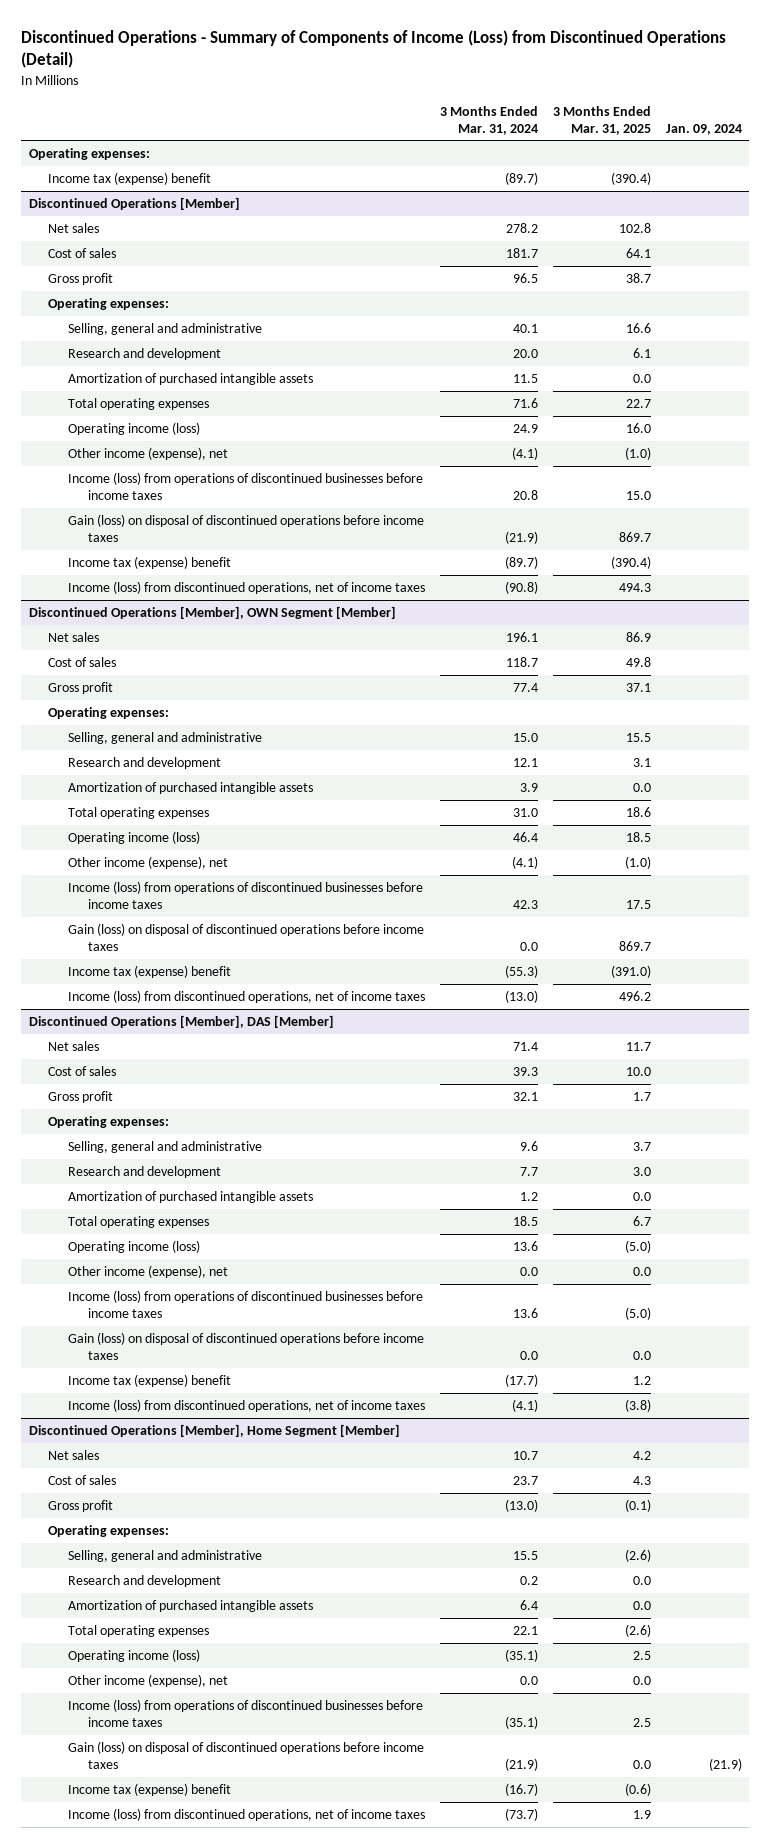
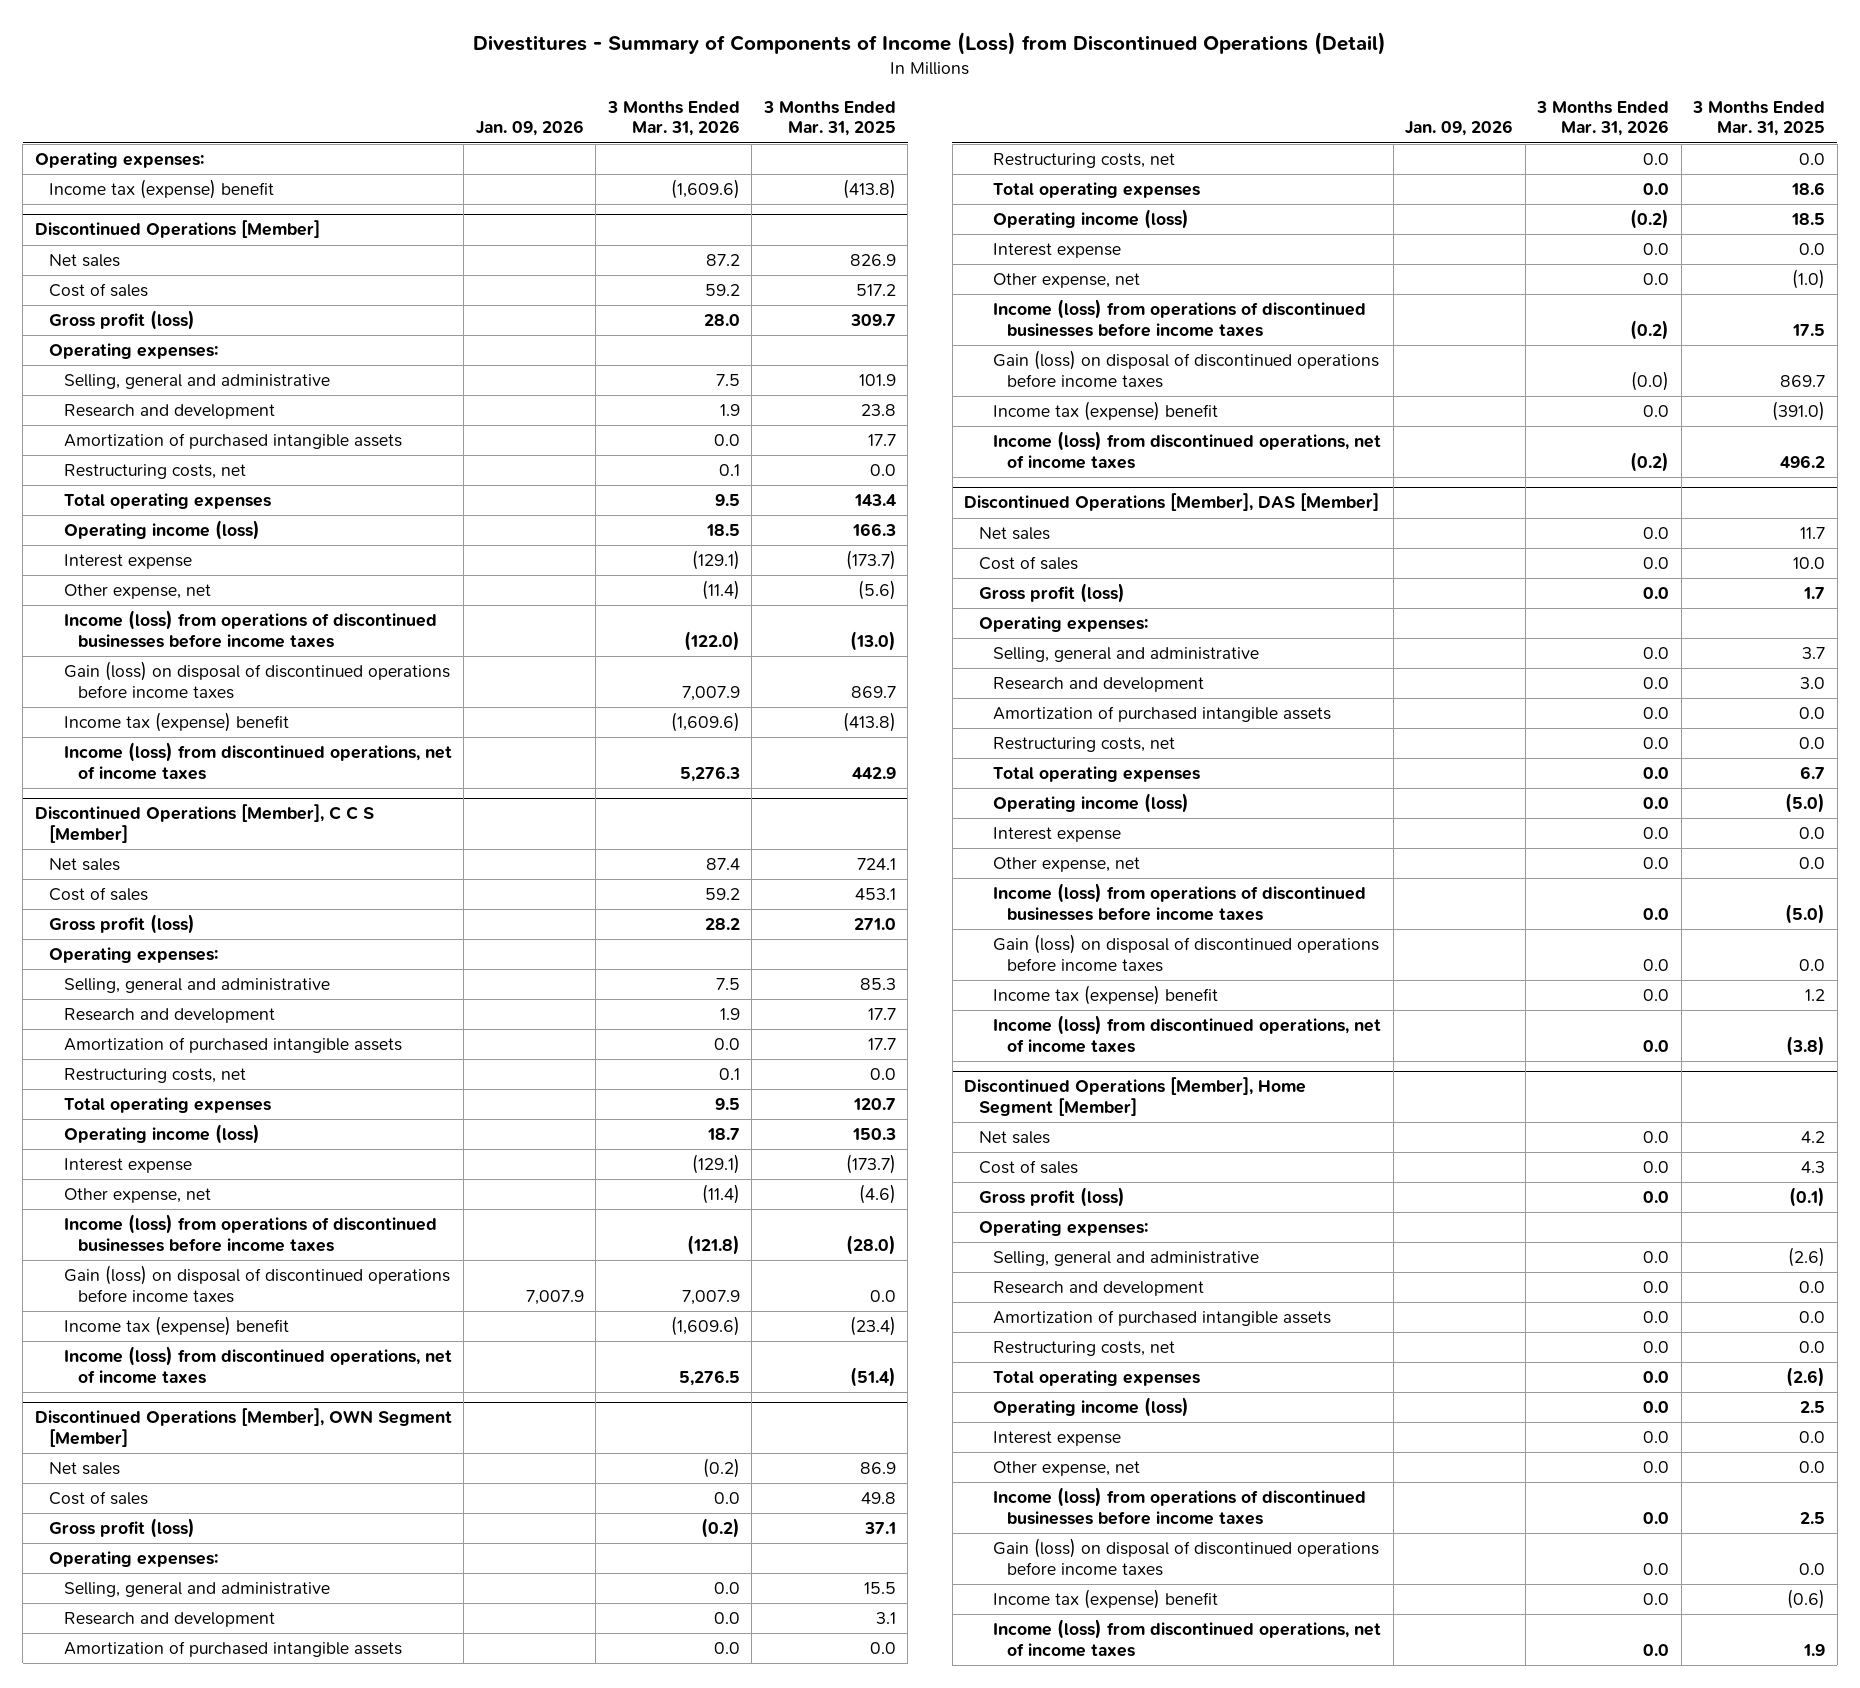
[21,30,727,69] Discontinued Operations - Summary of Components of Income (Loss) from Discontinued Operations (Detail) -> [473,32,1387,56] Divestitures - Summary of Components of Income (Loss) from Discontinued Operations (Detail)
[439,105,538,135] 3 Months Ended Mar. 31, 2024 -> none
[665,123,742,135] Jan. 09, 2024 -> none
none -> [475,120,584,137] Jan. 09, 2026
none -> [606,100,740,137] 3 Months Ended Mar. 31, 2026
[610,172,651,186] (390.4) -> [842,179,896,200] (413.8)
[618,223,651,234] 102.8 -> [849,254,896,267] 826.9
[625,248,651,259] 64.1 -> [855,284,896,297] 517.2
[48,273,114,286] Gross profit -> [49,310,196,331] Gross profit (loss)
[625,273,651,284] 38.7 -> [849,314,896,327] 309.7
[625,323,651,334] 16.6 -> [858,374,896,387] 101.9
[632,348,651,359] 6.1 -> [860,404,896,417] 23.8
[632,374,651,384] 0.0 -> [867,434,896,447] 17.7
none -> [63,464,246,480] Restructuring costs, net
[625,399,651,409] 22.7 -> [853,494,896,507] 143.4
[625,423,651,434] 16.0 -> [851,523,896,537] 166.3
none -> [63,554,192,570] Interest expense
[68,447,229,461] Other income (expense), net -> [63,584,211,600] Other expense, net
[624,447,651,461] (1.0) -> [857,580,896,601] (5.6)
[625,490,651,500] 15.0 -> [849,630,896,651] (13.0)
[610,556,651,570] (390.4) -> [842,712,896,733] (413.8)
[618,583,651,593] 494.3 -> [851,766,896,779] 442.9
none -> [34,804,374,844] Discontinued Operations [Member], C C S [Member]
none -> [49,858,121,872] Net sales
none -> [49,887,149,902] Cost of sales
none -> [49,914,196,935] Gross profit (loss)
none -> [49,947,219,964] Operating expenses:
none -> [63,978,330,994] Selling, general and administrative
none -> [63,1008,275,1024] Research and development
none -> [63,1037,402,1054] Amortization of purchased intangible assets
none -> [63,1068,246,1084] Restructuring costs, net
none -> [63,1097,271,1114] Total operating expenses
none -> [63,1124,260,1145] Operating income (loss)
none -> [63,1158,192,1174] Interest expense
none -> [63,1188,211,1204] Other expense, net
none -> [63,1214,437,1252] Income (loss) from operations of discontinued businesses before income taxes
none -> [63,1265,450,1303] Gain (loss) on disposal of discontinued operations before income taxes
none -> [63,1316,289,1337] Income tax (expense) benefit
none -> [63,1346,452,1384] Income (loss) from discontinued operations, net of income taxes
[48,682,114,695] Gross profit -> [49,1518,196,1539] Gross profit (loss)
none -> [992,153,1175,169] Restructuring costs, net
none -> [992,243,1121,259] Interest expense
[68,856,229,870] Other income (expense), net -> [992,273,1140,289] Other expense, net
[48,1091,114,1104] Gross profit -> [978,583,1125,604] Gross profit (loss)
none -> [992,737,1175,753] Restructuring costs, net
none -> [992,827,1121,843] Interest expense
[68,1265,229,1279] Other income (expense), net -> [992,857,1140,873] Other expense, net
[48,1500,114,1513] Gross profit -> [978,1187,1125,1208] Gross profit (loss)
none -> [992,1341,1175,1357] Restructuring costs, net
none -> [992,1431,1121,1447] Interest expense
[68,1674,229,1688] Other income (expense), net -> [992,1461,1140,1477] Other expense, net

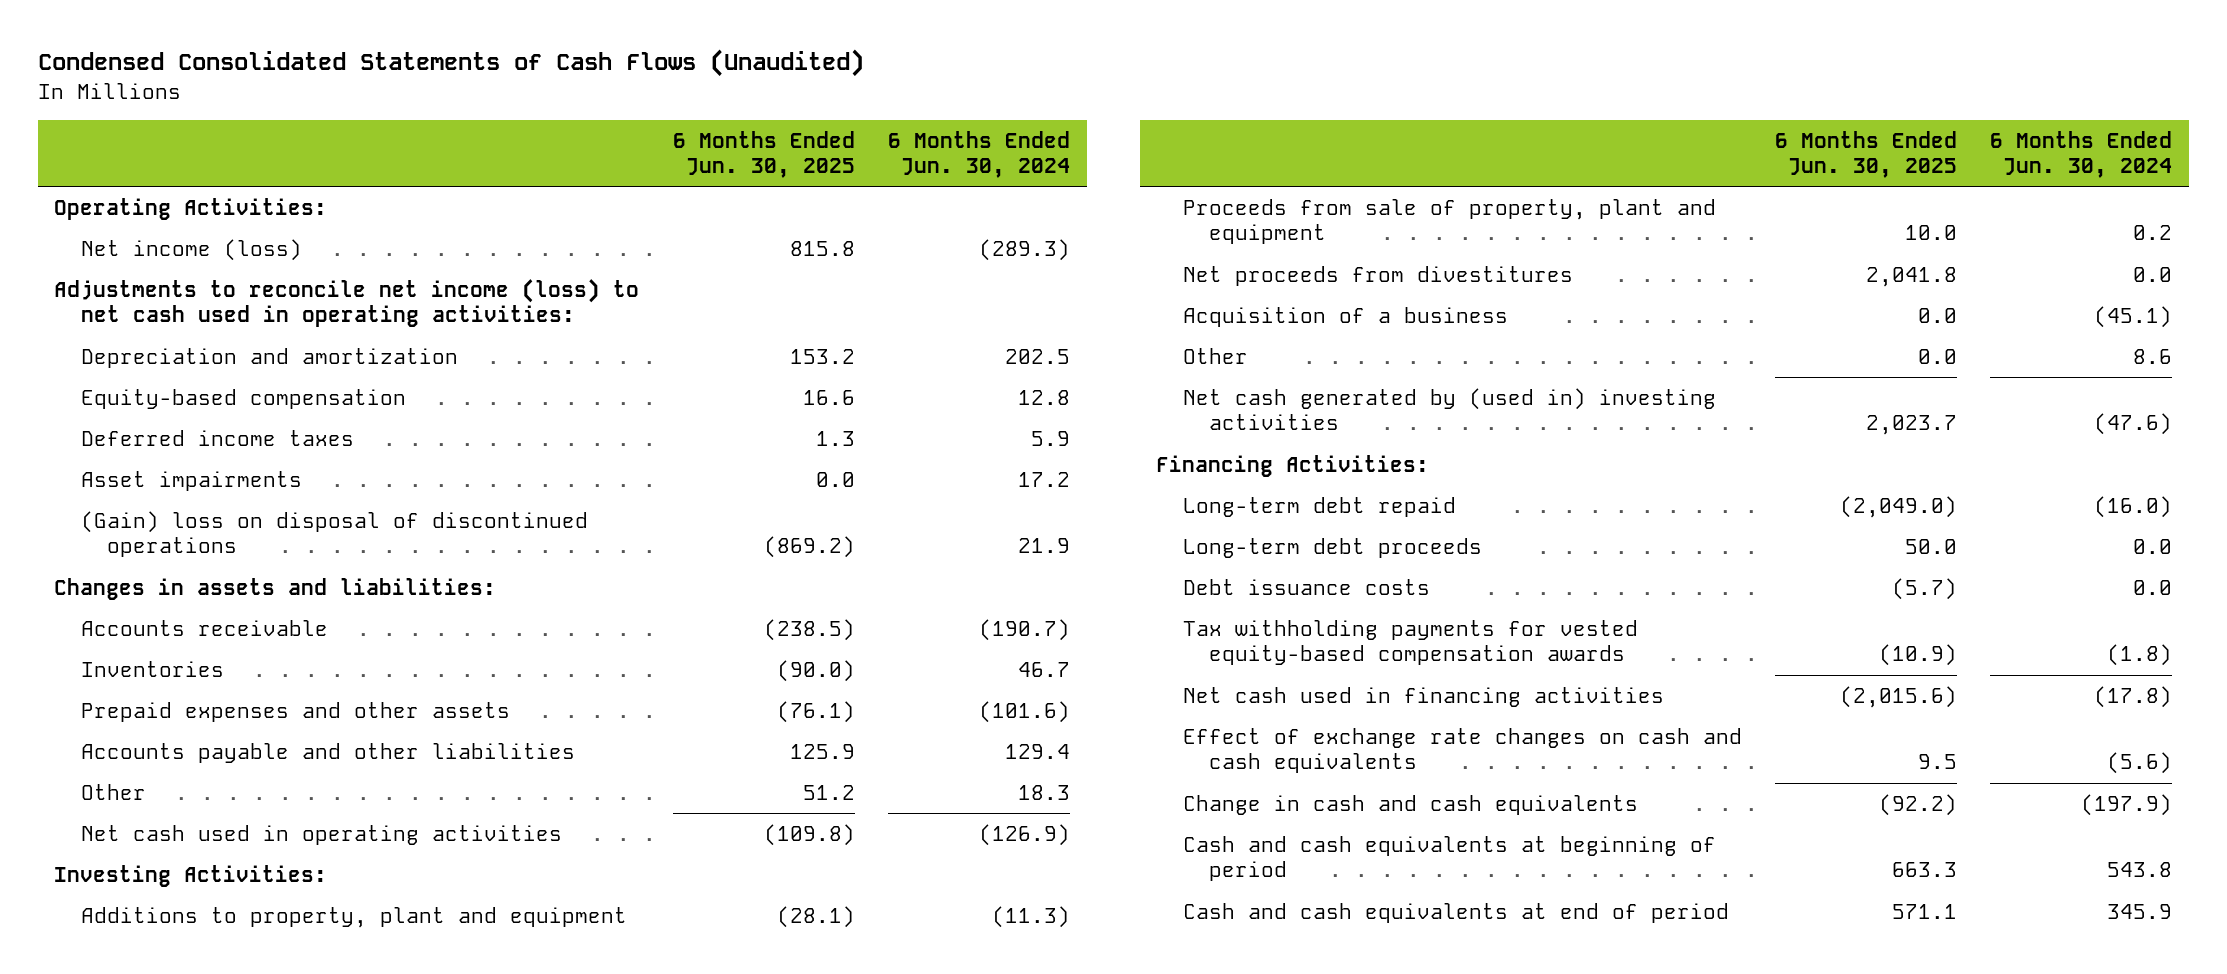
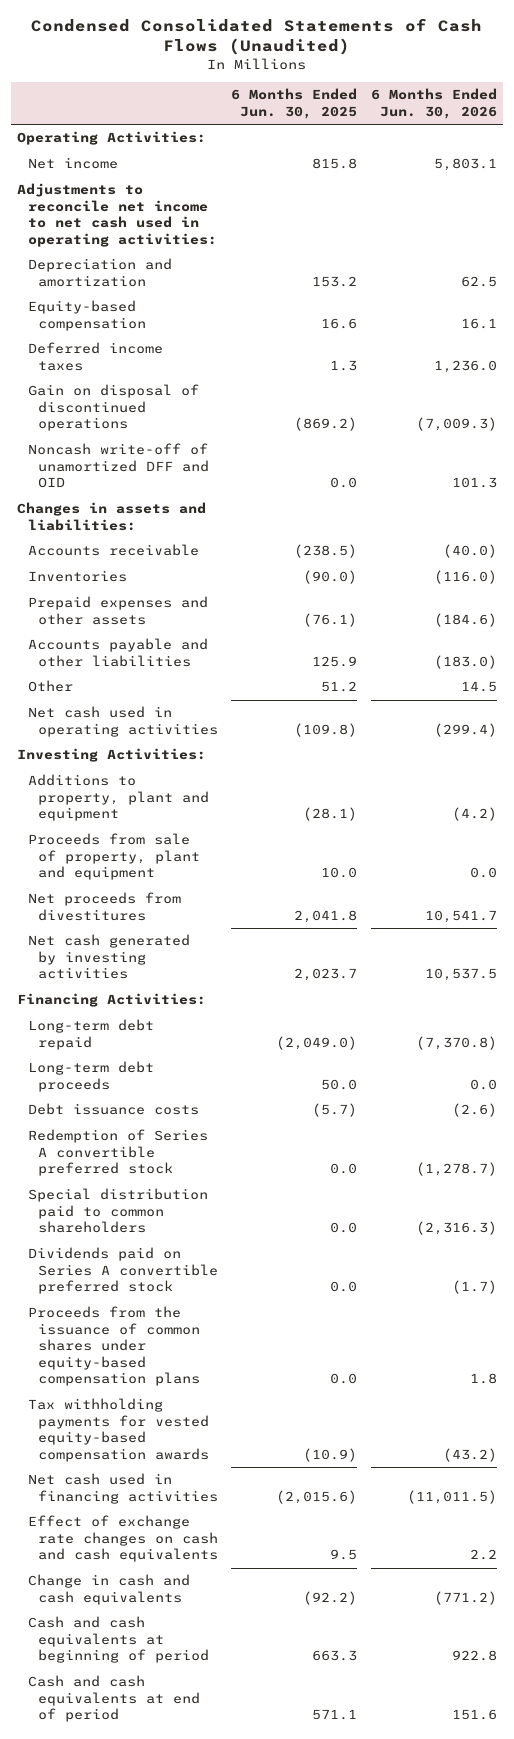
[888,130,1071,179] 6 Months Ended Jun. 30, 2024 -> none
none -> [370,88,497,119] 6 Months Ended Jun. 30, 2026
[80,238,302,261] Net income (loss) -> [27,157,118,170] Net income
[54,278,640,328] Adjustments to reconcile net income (loss) to net cash used in operating activities: -> [17,183,217,247] Adjustments to reconcile net income to net cash used in operating activities:
[80,470,302,491] Asset impairments -> none
[80,510,588,558] (Gain) loss on disposal of discontinued operations -> [27,384,199,432] Gain on disposal of discontinued operations
none -> [27,443,209,489] Noncash write-off of unamortized DFF and OID
[1182,306,1508,327] Acquisition of a business -> none
[1182,347,1248,364] Other -> none
[1182,387,1716,431] Net cash generated by (used in) investing activities -> [27,934,190,980] Net cash generated by investing activities
none -> [27,1129,208,1177] Redemption of Series A convertible preferred stock
none -> [27,1188,208,1234] Special distribution paid to common shareholders
none -> [27,1247,218,1295] Dividends paid on Series A convertible preferred stock
none -> [27,1306,200,1387] Proceeds from the issuance of common shares under equity-based compensation plans

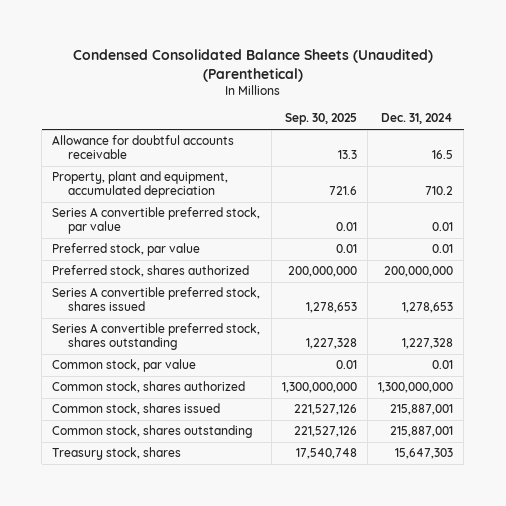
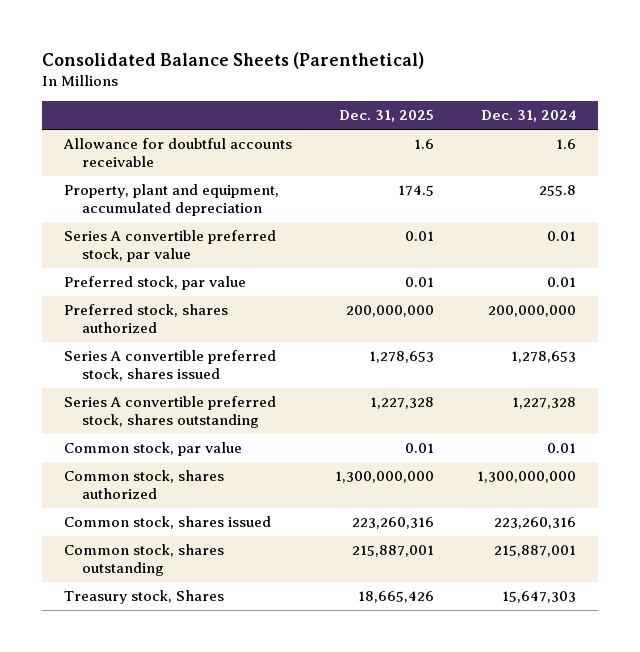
[72,49,433,82] Condensed Consolidated Balance Sheets (Unaudited) (Parenthetical) -> [42,51,425,69] Consolidated Balance Sheets (Parenthetical)
[284,113,357,126] Sep. 30, 2025 -> none
none -> [339,110,435,123] Dec. 31, 2025
[432,150,454,160] 16.5 -> [556,139,577,150] 1.6
[425,186,454,196] 710.2 -> [539,185,577,197] 255.8
[390,404,454,416] 215,887,001 -> [494,517,577,530] 223,260,316
[52,447,182,461] Treasury stock, shares -> [63,590,224,605] Treasury stock, Shares

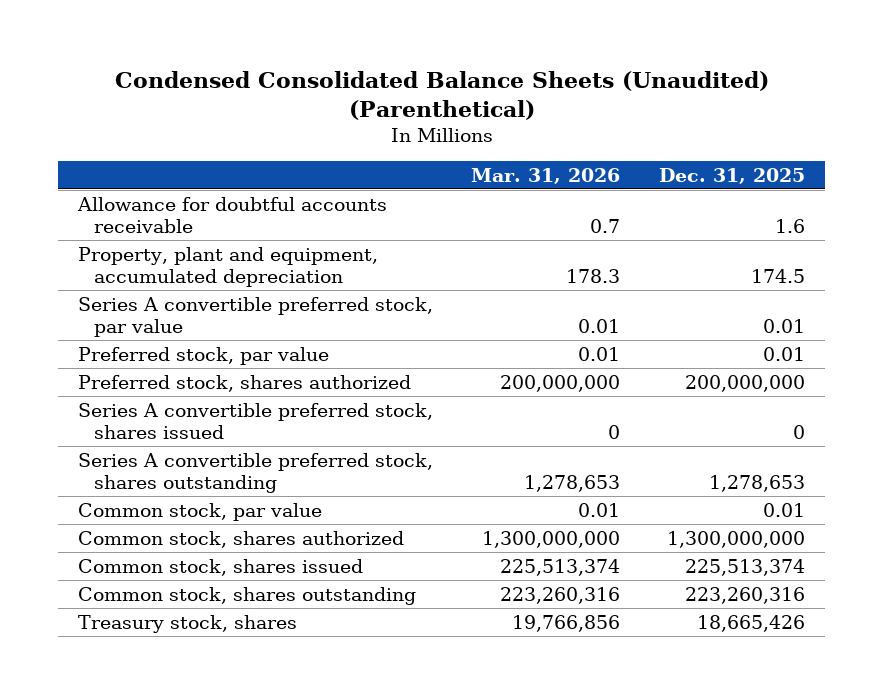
[42,51,425,69] Consolidated Balance Sheets (Parenthetical) -> [114,70,769,120] Condensed Consolidated Balance Sheets (Unaudited) (Parenthetical)
[481,110,577,123] Dec. 31, 2024 -> none
none -> [471,167,621,184] Mar. 31, 2026
[369,351,435,364] 1,278,653 -> [793,425,806,440] 0
[370,397,435,410] 1,227,328 -> [709,475,806,493] 1,278,653
[352,517,435,530] 223,260,316 -> [685,558,806,576] 225,513,374
[352,545,435,558] 215,887,001 -> [685,586,806,604] 223,260,316
[63,590,224,605] Treasury stock, Shares -> [77,614,297,633] Treasury stock, shares

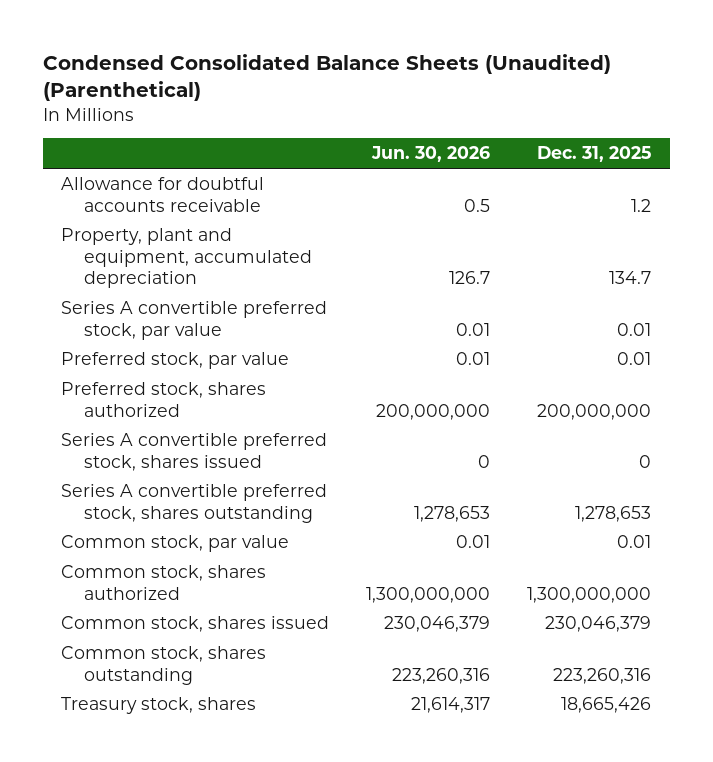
[471,167,621,184] Mar. 31, 2026 -> none
none -> [371,146,491,163] Jun. 30, 2026
[775,219,806,234] 1.6 -> [631,198,652,212] 1.2
[751,269,806,284] 174.5 -> [609,271,652,285] 134.7
[685,558,806,576] 225,513,374 -> [545,616,652,633] 230,046,379

